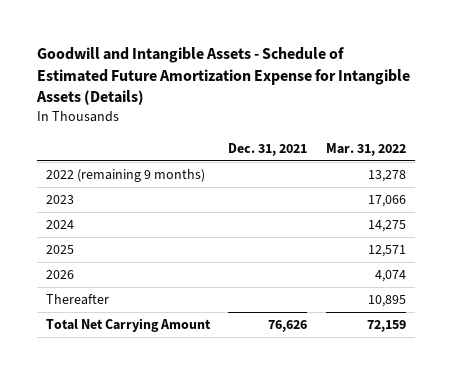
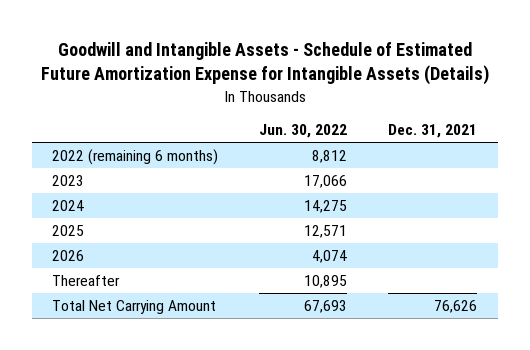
[325,142,406,156] Mar. 31, 2022 -> none
none -> [259,124,348,139] Jun. 30, 2022
[46,169,206,183] 2022 (remaining 9 months) -> [52,149,219,166] 2022 (remaining 6 months)

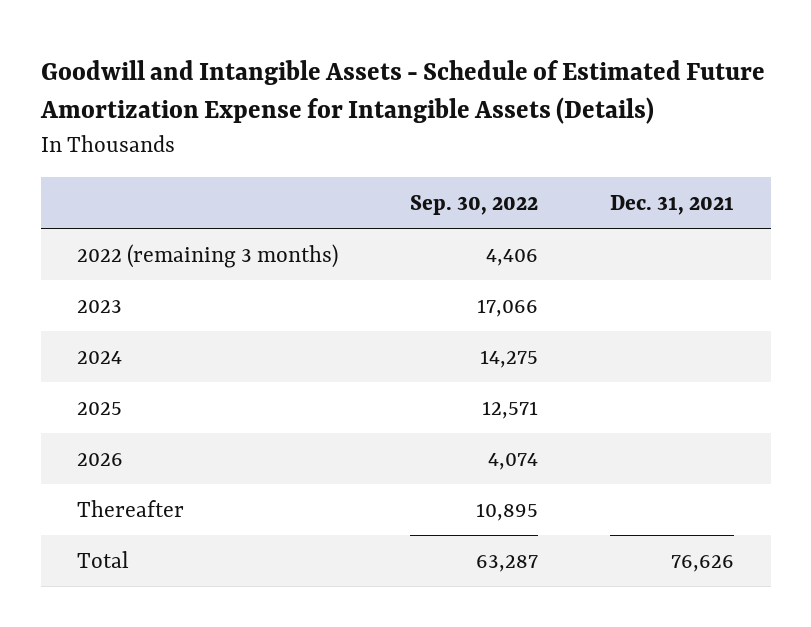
[259,124,348,139] Jun. 30, 2022 -> none
none -> [410,194,539,215] Sep. 30, 2022
[52,149,219,166] 2022 (remaining 6 months) -> [77,243,339,268] 2022 (remaining 3 months)
[52,300,217,315] Total Net Carrying Amount -> [77,550,130,568] Total

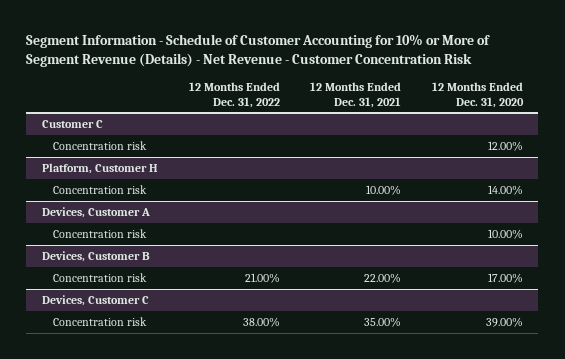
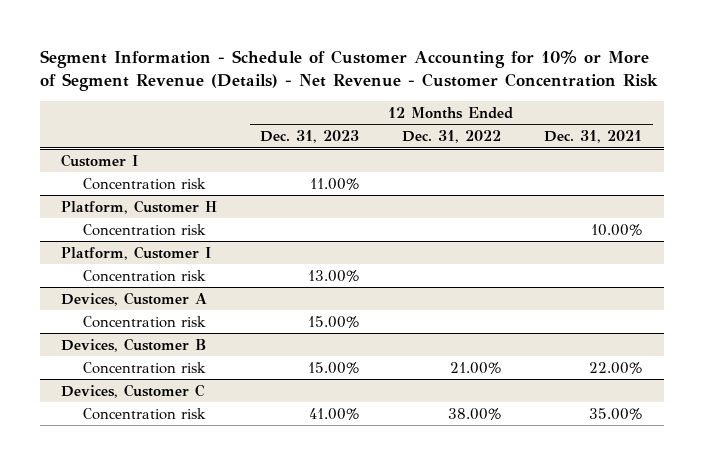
[432,82,525,108] 12 Months Ended Dec. 31, 2020 -> none
none -> [260,130,360,144] Dec. 31, 2023
[41,120,103,129] Customer C -> [61,153,139,167] Customer I
none -> [61,245,212,260] Platform, Customer I
none -> [83,269,207,282] Concentration risk

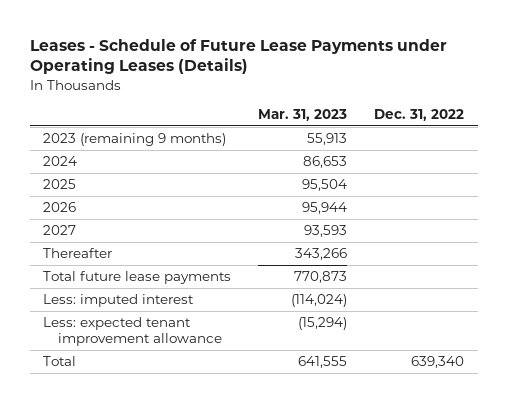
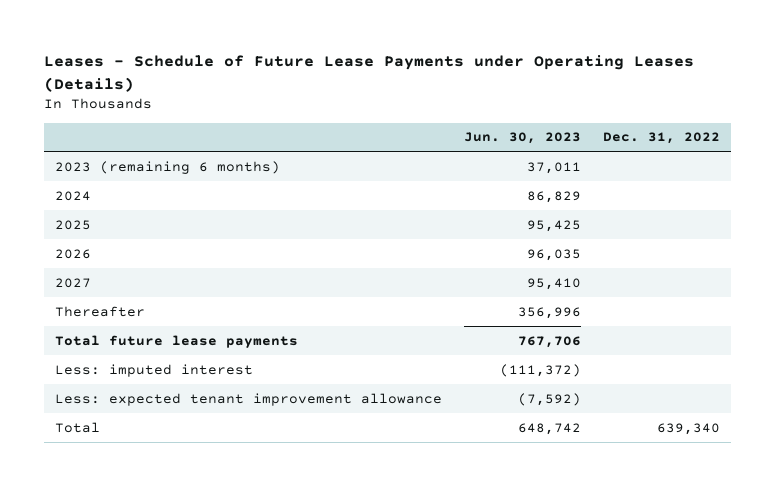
[258,109,348,122] Mar. 31, 2023 -> none
none -> [464,132,582,145] Jun. 30, 2023
[43,133,227,147] 2023 (remaining 9 months) -> [54,160,280,174] 2023 (remaining 6 months)

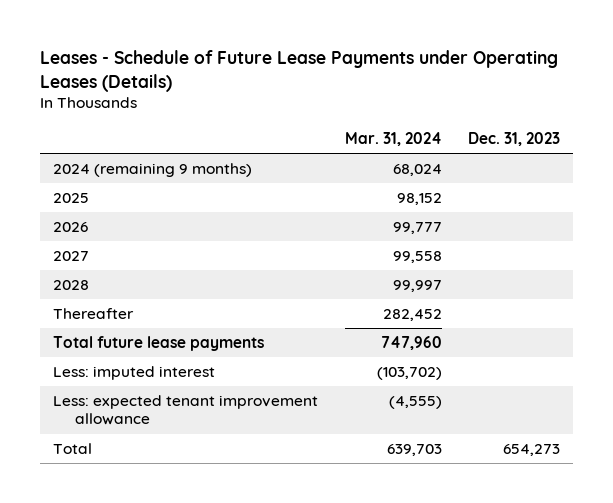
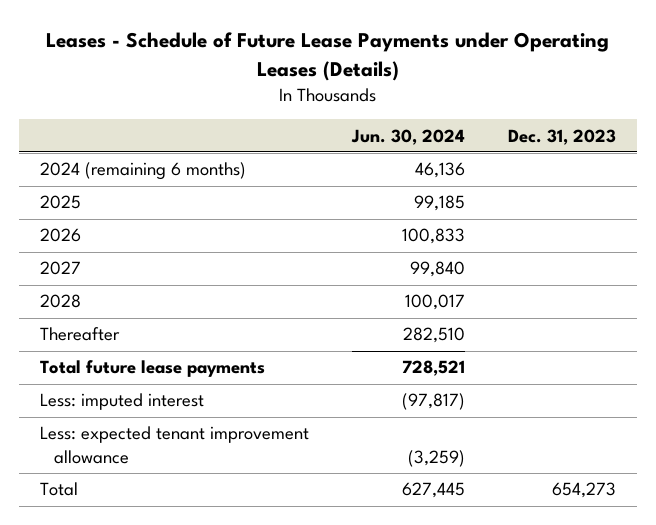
[344,131,442,146] Mar. 31, 2024 -> none
none -> [351,128,466,145] Jun. 30, 2024
[53,163,253,178] 2024 (remaining 9 months) -> [40,162,247,181] 2024 (remaining 6 months)

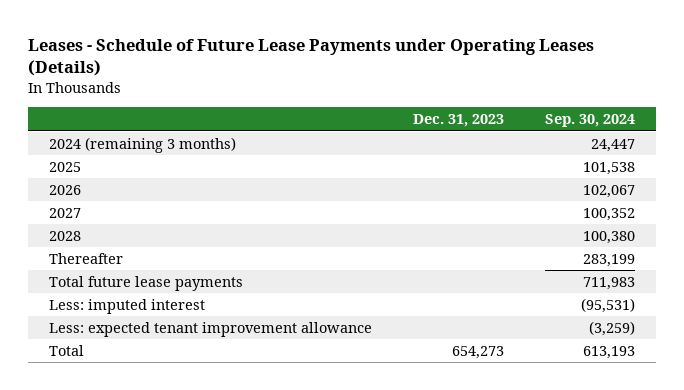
[351,128,466,145] Jun. 30, 2024 -> none
none -> [545,114,636,128] Sep. 30, 2024
[40,162,247,181] 2024 (remaining 6 months) -> [48,136,236,153] 2024 (remaining 3 months)

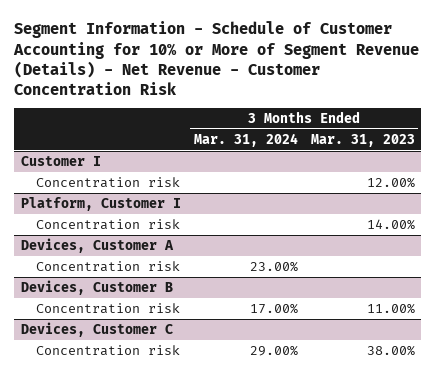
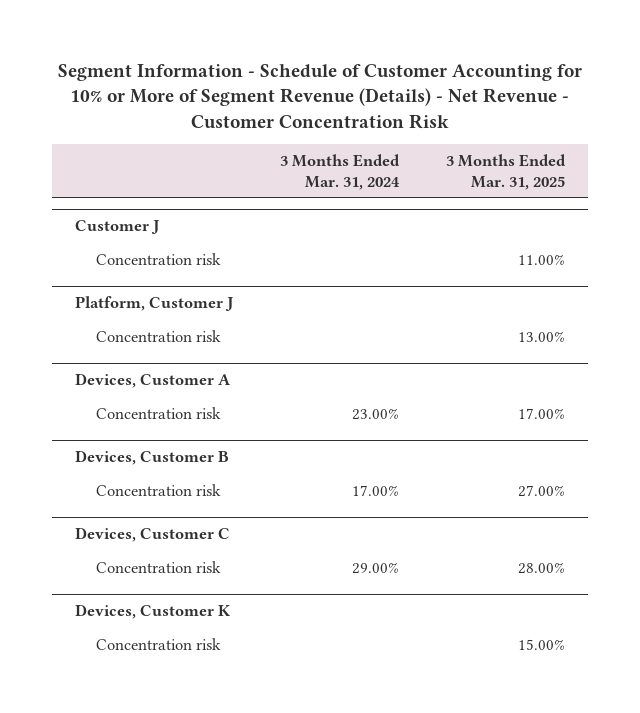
[310,133,415,147] Mar. 31, 2023 -> none
none -> [445,153,566,190] 3 Months Ended Mar. 31, 2025
[20,155,101,166] Customer I -> [74,220,159,235] Customer J
[20,196,181,211] Platform, Customer I -> [74,296,233,312] Platform, Customer J
none -> [74,604,231,620] Devices, Customer K
none -> [95,637,221,650] Concentration risk

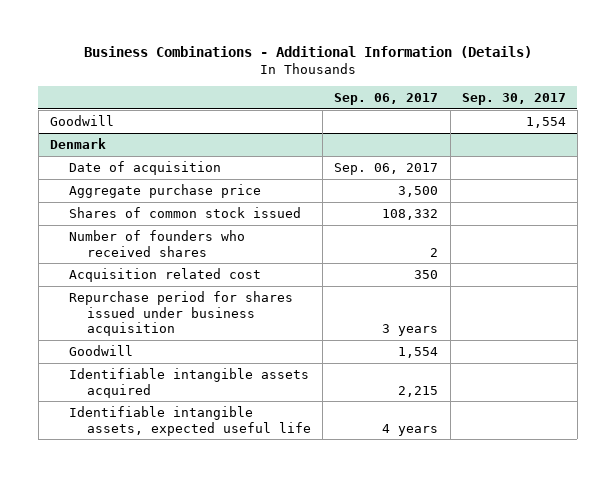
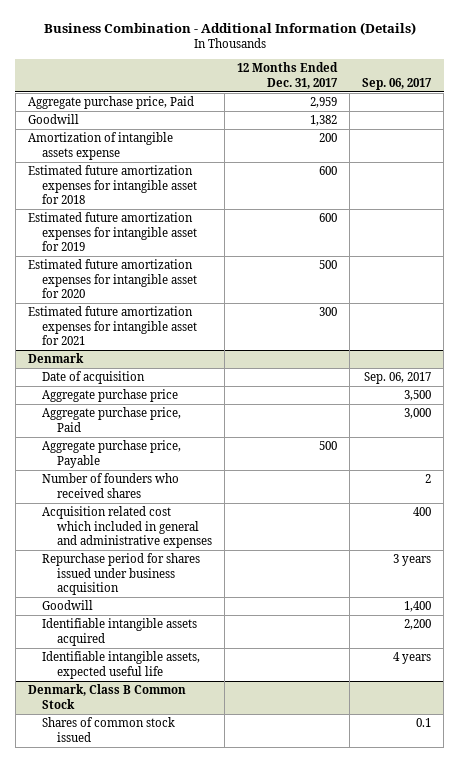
[83,46,532,59] Business Combinations - Additional Information (Details) -> [43,21,416,35] Business Combination - Additional Information (Details)
[461,92,566,105] Sep. 30, 2017 -> none
none -> [237,62,339,89] 12 Months Ended Dec. 31, 2017
none -> [27,96,194,110] Aggregate purchase price, Paid
none -> [27,132,173,160] Amortization of intangible assets expense
none -> [27,165,198,205] Estimated future amortization expenses for intangible asset for 2018
none -> [27,212,198,252] Estimated future amortization expenses for intangible asset for 2019
none -> [27,259,198,299] Estimated future amortization expenses for intangible asset for 2020
none -> [27,306,198,346] Estimated future amortization expenses for intangible asset for 2021
[68,206,301,218] Shares of common stock issued -> none
none -> [42,407,182,432] Aggregate purchase price, Paid
none -> [42,440,182,468] Aggregate purchase price, Payable
[68,267,261,282] Acquisition related cost -> [42,506,212,549] Acquisition related cost which included in general and administrative expenses
[414,269,439,279] 350 -> [413,507,432,517] 400
[398,346,439,358] 1,554 -> [404,601,432,613] 1,400
[398,385,439,397] 2,215 -> [404,619,432,631] 2,200
none -> [27,684,186,709] Denmark, Class B Common Stock
none -> [42,717,176,742] Shares of common stock issued

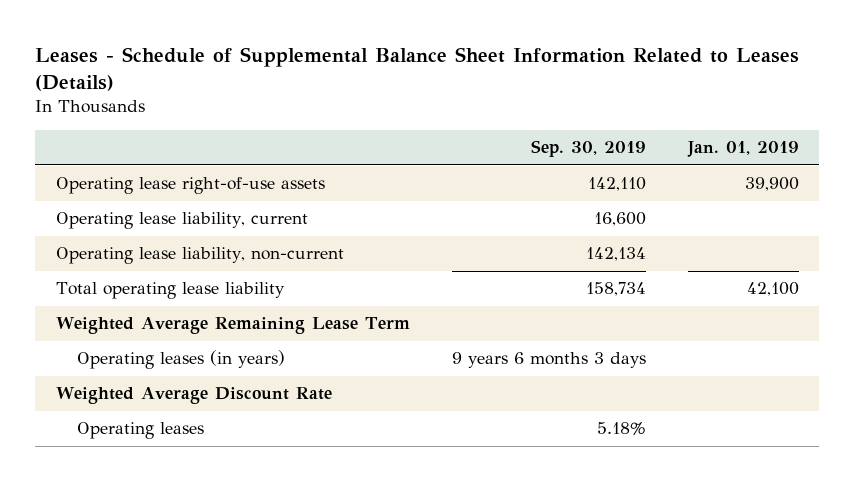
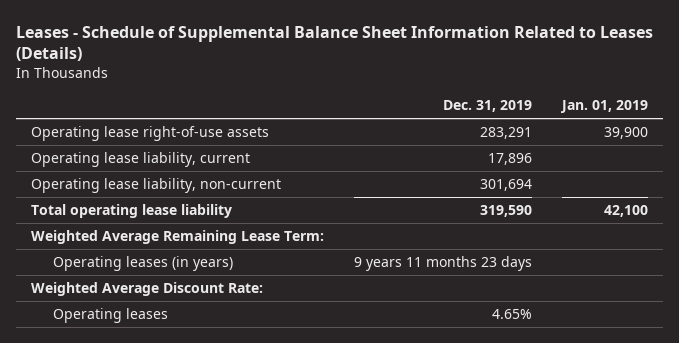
[530,140,646,158] Sep. 30, 2019 -> none
none -> [442,100,532,113] Dec. 31, 2019
[56,317,411,335] Weighted Average Remaining Lease Term -> [30,230,324,245] Weighted Average Remaining Lease Term:
[56,387,333,405] Weighted Average Discount Rate -> [30,282,263,297] Weighted Average Discount Rate:

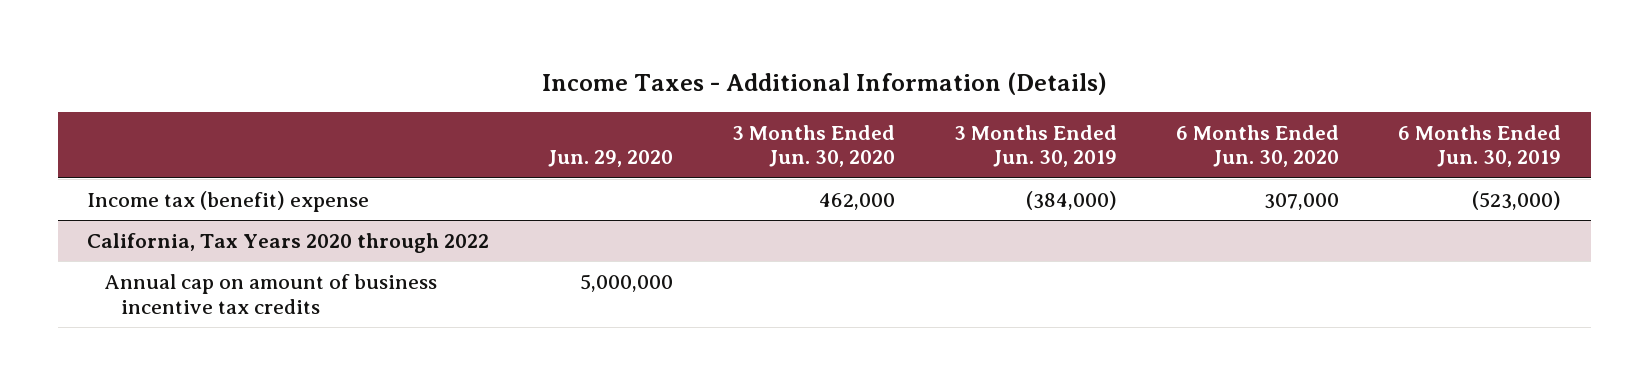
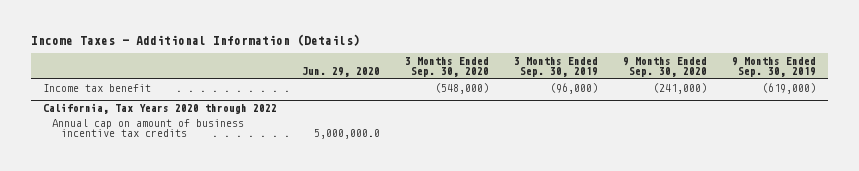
[732,124,896,168] 3 Months Ended Jun. 30, 2020 -> none
[954,124,1118,168] 3 Months Ended Jun. 30, 2019 -> none
[1176,124,1340,168] 6 Months Ended Jun. 30, 2020 -> none
[1398,124,1562,168] 6 Months Ended Jun. 30, 2019 -> none
none -> [404,56,489,78] 3 Months Ended Sep. 30, 2020
none -> [513,56,598,78] 3 Months Ended Sep. 30, 2019
none -> [622,56,707,78] 9 Months Ended Sep. 30, 2020
none -> [731,56,816,78] 9 Months Ended Sep. 30, 2019
[87,190,370,212] Income tax (benefit) expense -> [43,83,152,92] Income tax benefit
[580,273,674,292] 5,000,000 -> [314,128,381,139] 5,000,000.0

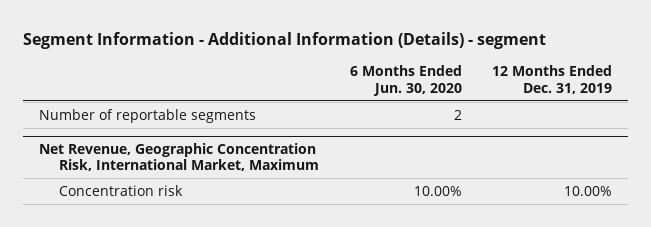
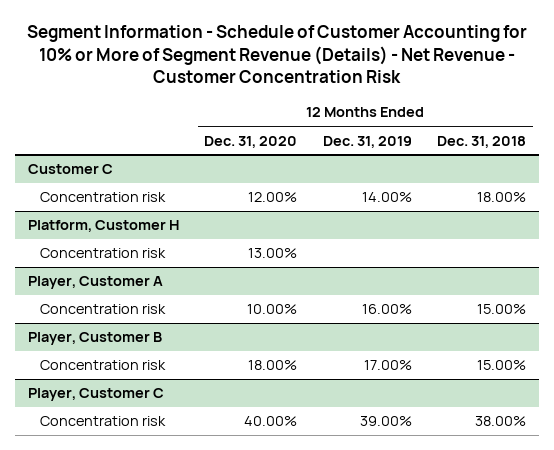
[23,31,547,49] Segment Information - Additional Information (Details) - segment -> [27,24,528,84] Segment Information - Schedule of Customer Accounting for 10% or More of Segment Revenue (Details) - Net Revenue - Customer Concentration Risk
[349,65,462,96] 6 Months Ended Jun. 30, 2020 -> none
none -> [204,135,298,148] Dec. 31, 2020
none -> [437,135,527,148] Dec. 31, 2018
[38,108,256,123] Number of reportable segments -> none
[38,143,320,172] Net Revenue, Geographic Concentration Risk, International Market, Maximum -> none
[59,184,184,196] Concentration risk -> none
none -> [27,164,113,175] Customer C
none -> [40,192,167,203] Concentration risk
none -> [27,220,179,233] Platform, Customer H
none -> [40,248,167,259] Concentration risk
none -> [27,276,163,290] Player, Customer A
none -> [40,304,167,315] Concentration risk
none -> [27,332,162,346] Player, Customer B
none -> [40,360,167,371] Concentration risk
none -> [27,388,164,402] Player, Customer C
none -> [40,416,167,427] Concentration risk

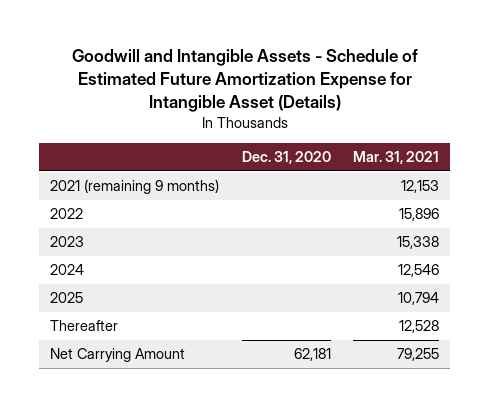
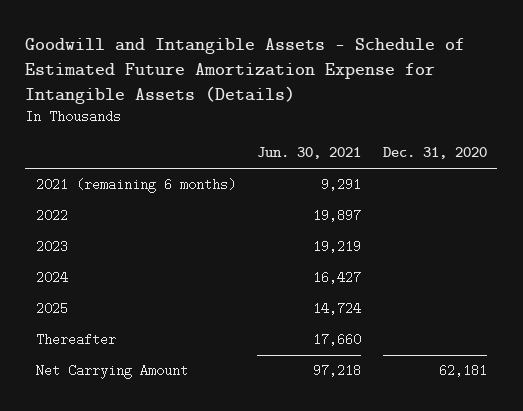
[71,49,418,112] Goodwill and Intangible Assets - Schedule of Estimated Future Amortization Expense for Intangible Asset (Details) -> [25,38,466,104] Goodwill and Intangible Assets - Schedule of Estimated Future Amortization Expense for Intangible Assets (Details)
[353,150,440,164] Mar. 31, 2021 -> none
none -> [257,147,362,160] Jun. 30, 2021
[50,179,220,195] 2021 (remaining 9 months) -> [36,178,237,194] 2021 (remaining 6 months)

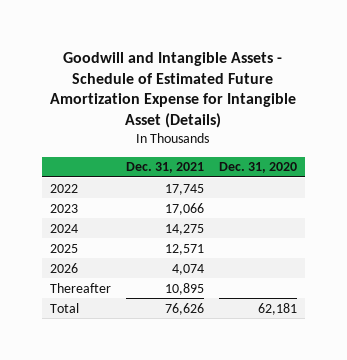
[25,38,466,104] Goodwill and Intangible Assets - Schedule of Estimated Future Amortization Expense for Intangible Assets (Details) -> [50,51,297,129] Goodwill and Intangible Assets - Schedule of Estimated Future Amortization Expense for Intangible Asset (Details)
[257,147,362,160] Jun. 30, 2021 -> none
none -> [125,162,204,174] Dec. 31, 2021
[36,178,237,194] 2021 (remaining 6 months) -> none
none -> [49,262,78,273] 2026
[36,364,189,380] Net Carrying Amount -> [49,302,79,313] Total

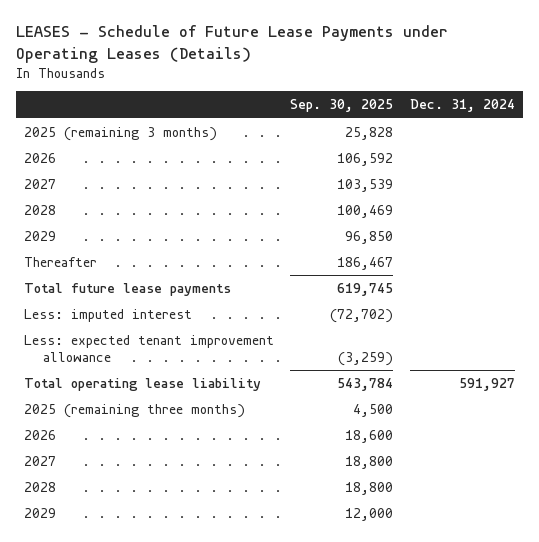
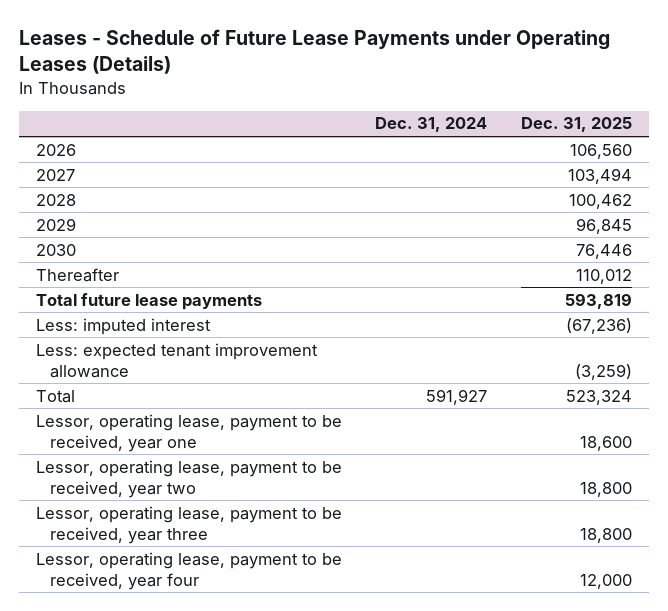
[15,25,448,63] LEASES - Schedule of Future Lease Payments under Operating Leases (Details) -> [19,29,611,75] Leases - Schedule of Future Lease Payments under Operating Leases (Details)
[290,99,394,113] Sep. 30, 2025 -> none
none -> [520,117,632,133] Dec. 31, 2025
[23,126,217,141] 2025 (remaining 3 months) -> none
none -> [35,243,76,256] 2030
[23,507,56,518] 2029 -> none
[23,377,261,391] Total operating lease liability -> [35,389,75,403] Total
[23,403,245,418] 2025 (remaining three months) -> [35,413,342,452] Lessor, operating lease, payment to be received, year one
[23,429,56,440] 2026 -> [35,459,342,498] Lessor, operating lease, payment to be received, year two
[23,455,56,466] 2027 -> [35,505,342,544] Lessor, operating lease, payment to be received, year three
[23,481,56,492] 2028 -> [35,551,342,590] Lessor, operating lease, payment to be received, year four

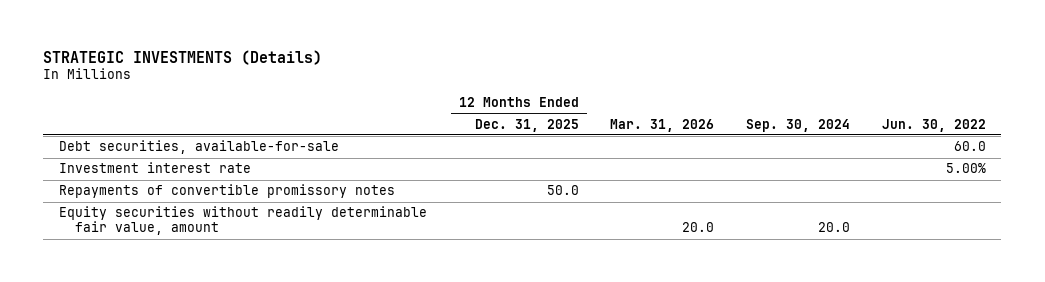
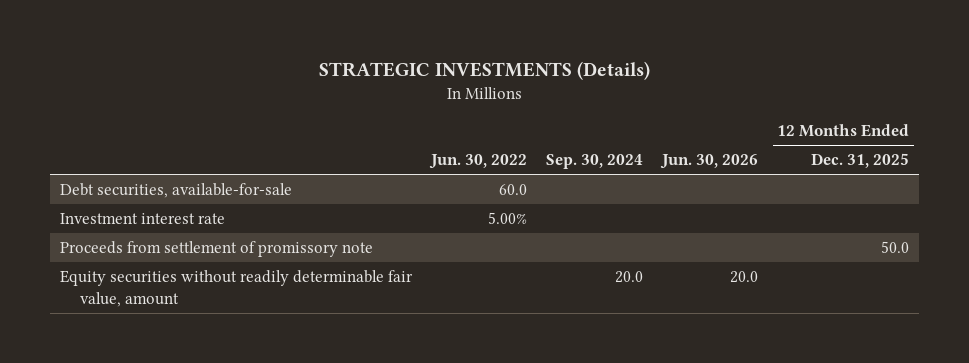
[610,118,715,132] Mar. 31, 2026 -> none
none -> [660,154,759,170] Jun. 30, 2026
[59,184,396,199] Repayments of convertible promissory notes -> none
none -> [59,241,373,258] Proceeds from settlement of promissory note

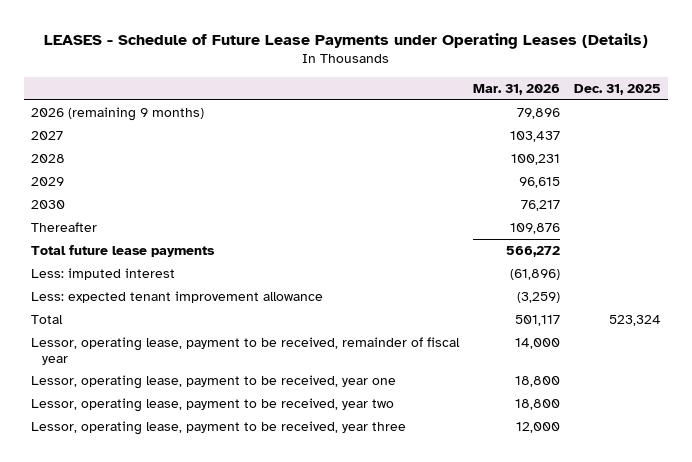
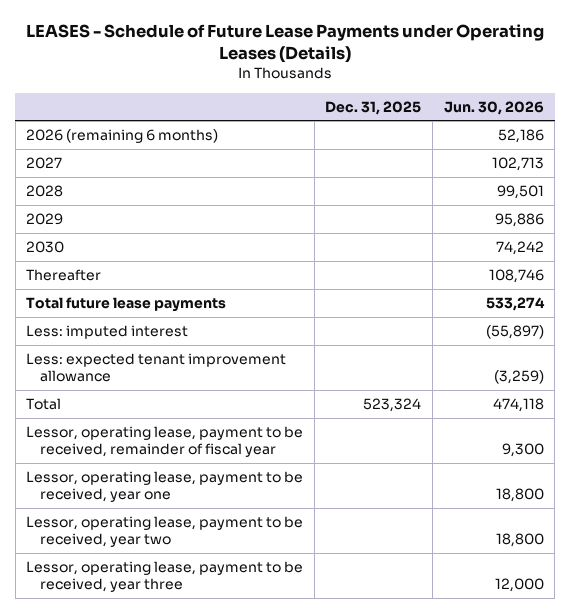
[473,83,561,95] Mar. 31, 2026 -> none
none -> [443,100,544,115] Jun. 30, 2026
[31,106,205,121] 2026 (remaining 9 months) -> [26,129,219,144] 2026 (remaining 6 months)

